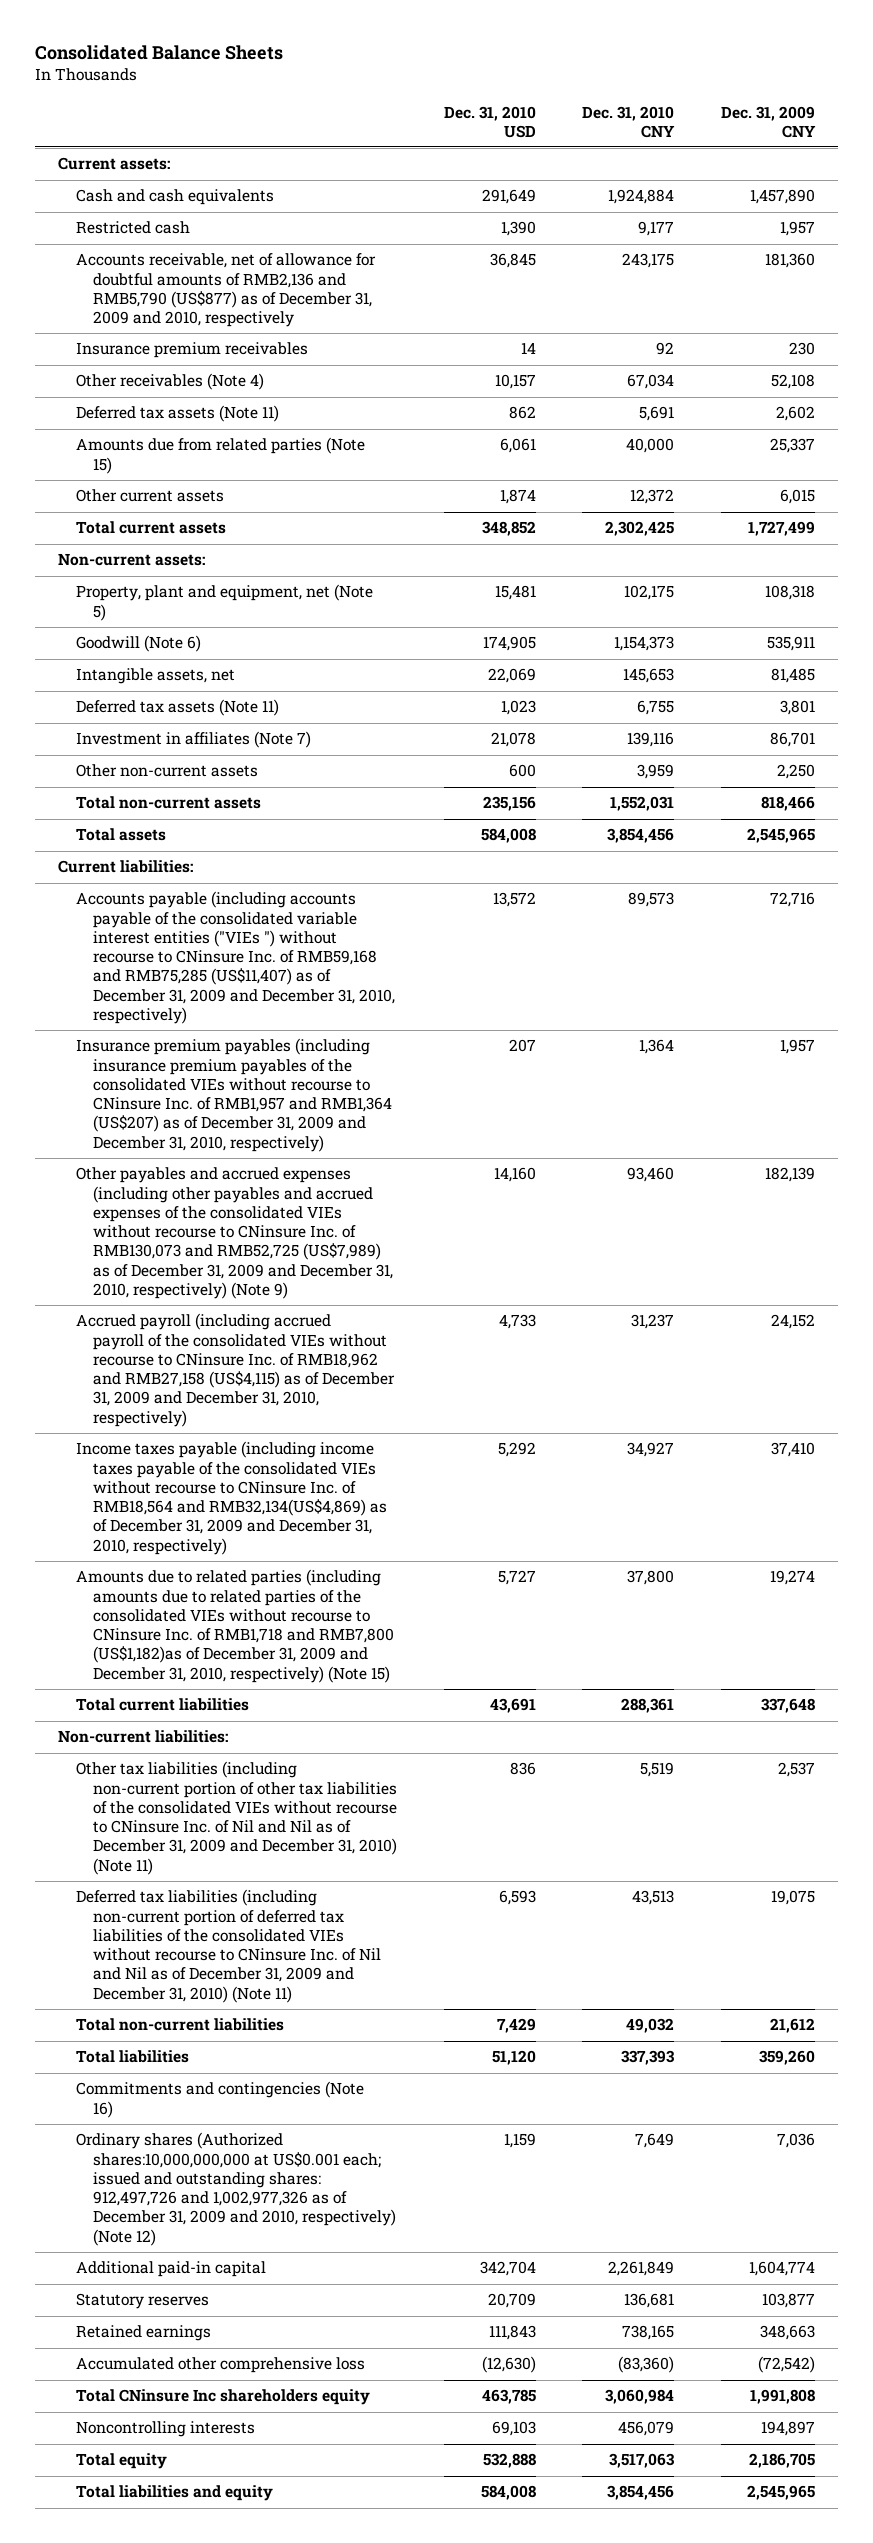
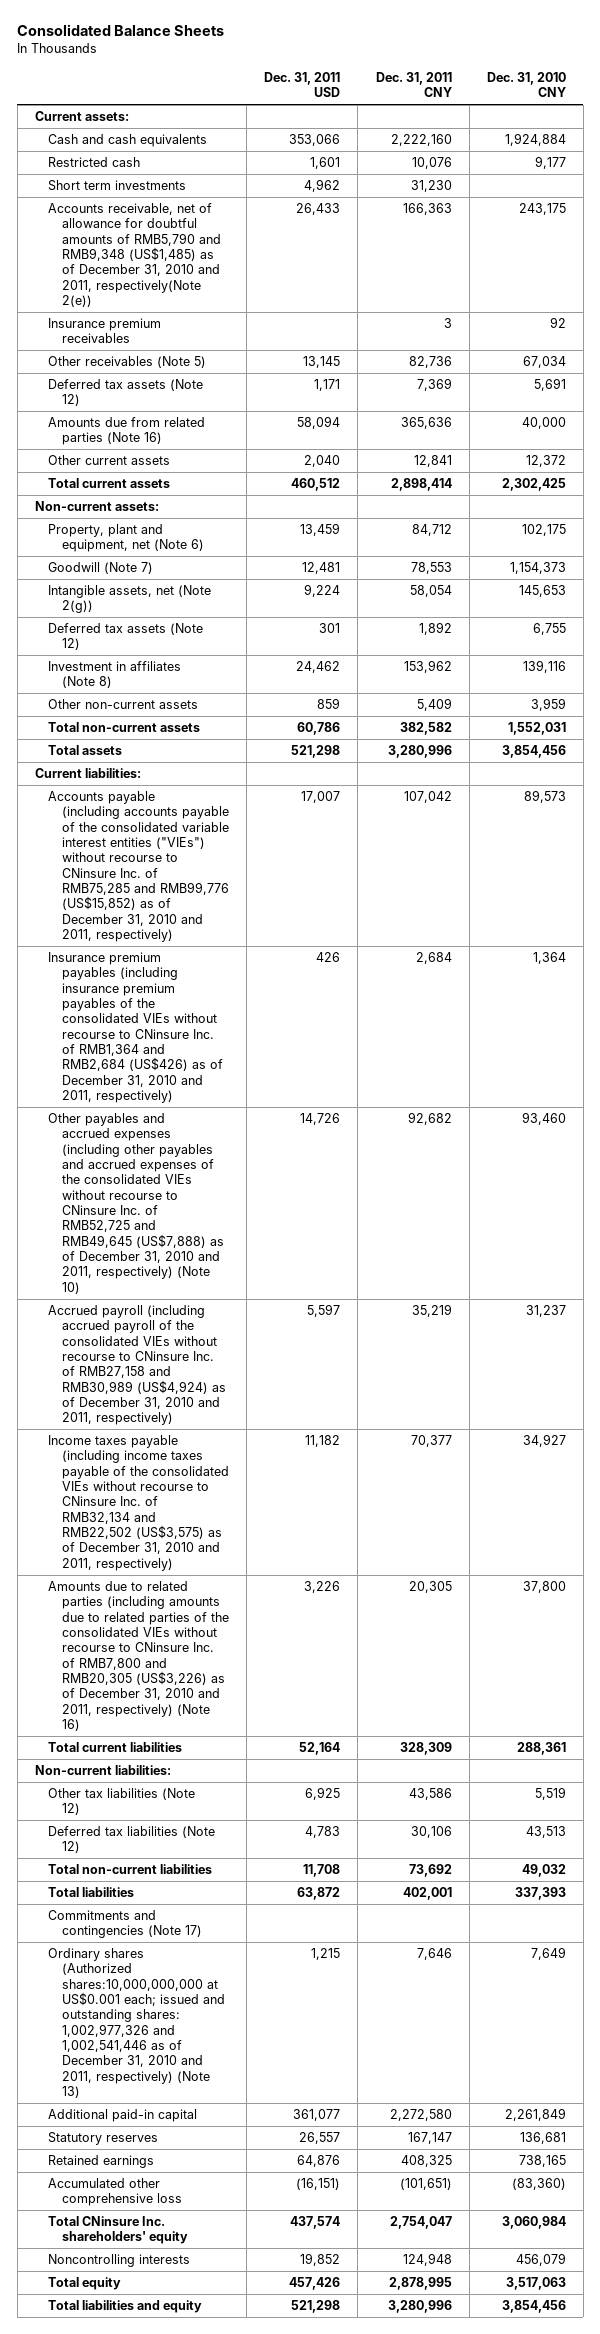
[443,105,536,138] Dec. 31, 2010 USD -> none
[720,105,816,138] Dec. 31, 2009 CNY -> none
none -> [264,72,341,98] Dec. 31, 2011 USD
none -> [375,72,452,98] Dec. 31, 2011 CNY
none -> [48,180,187,192] Short term investments
[75,253,376,328] Accounts receivable, net of allowance for doubtful amounts of RMB2,136 and RMB5,790 (US$877) as of December 31, 2009 and 2010, respectively -> [48,203,221,308] Accounts receivable, net of allowance for doubtful amounts of RMB5,790 and RMB9,348 (US$1,485) as of December 31, 2010 and 2011, respectively(Note 2(e))
[75,373,264,391] Other receivables (Note 4) -> [48,356,207,369] Other receivables (Note 5)
[75,405,279,423] Deferred tax assets (Note 11) -> [48,379,204,407] Deferred tax assets (Note 12)
[75,437,365,474] Amounts due from related parties (Note 15) -> [48,417,206,446] Amounts due from related parties (Note 16)
[75,584,373,621] Property, plant and equipment, net (Note 5) -> [48,524,204,553] Property, plant and equipment, net (Note 6)
[75,635,201,653] Goodwill (Note 6) -> [48,562,154,575] Goodwill (Note 7)
[75,668,235,685] Intangible assets, net -> [48,585,212,614] Intangible assets, net (Note 2(g))
[75,699,279,717] Deferred tax assets (Note 11) -> [48,623,204,651] Deferred tax assets (Note 12)
[75,731,311,749] Investment in affiliates (Note 7) -> [48,661,182,689] Investment in affiliates (Note 8)
[75,891,396,1024] Accounts payable (including accounts payable of the consolidated variable interest entities ("VIEs ") without recourse to CNinsure Inc. of RMB59,168 and RMB75,285 (US$11,407) as of December 31, 2009 and December 31, 2010, respectively) -> [48,791,229,943] Accounts payable (including accounts payable of the consolidated variable interest entities ("VIEs") without recourse to CNinsure Inc. of RMB75,285 and RMB99,776 (US$15,852) as of December 31, 2010 and 2011, respectively)
[75,1038,393,1152] Insurance premium payables (including insurance premium payables of the consolidated VIEs without recourse to CNinsure Inc. of RMB1,957 and RMB1,364 (US$207) as of December 31, 2009 and December 31, 2010, respectively) -> [48,952,223,1104] Insurance premium payables (including insurance premium payables of the consolidated VIEs without recourse to CNinsure Inc. of RMB1,364 and RMB2,684 (US$426) as of December 31, 2010 and 2011, respectively)
[75,1167,394,1299] Other payables and accrued expenses (including other payables and accrued expenses of the consolidated VIEs without recourse to CNinsure Inc. of RMB130,073 and RMB52,725 (US$7,989) as of December 31, 2009 and December 31, 2010, respectively) (Note 9) -> [48,1113,224,1294] Other payables and accrued expenses (including other payables and accrued expenses of the consolidated VIEs without recourse to CNinsure Inc. of RMB52,725 and RMB49,645 (US$7,888) as of December 31, 2010 and 2011, respectively) (Note 10)
[75,1313,396,1427] Accrued payroll (including accrued payroll of the consolidated VIEs without recourse to CNinsure Inc. of RMB18,962 and RMB27,158 (US$4,115) as of December 31, 2009 and December 31, 2010, respectively) -> [48,1305,226,1426] Accrued payroll (including accrued payroll of the consolidated VIEs without recourse to CNinsure Inc. of RMB27,158 and RMB30,989 (US$4,924) as of December 31, 2010 and 2011, respectively)
[75,1441,388,1555] Income taxes payable (including income taxes payable of the consolidated VIEs without recourse to CNinsure Inc. of RMB18,564 and RMB32,134(US$4,869) as of December 31, 2009 and December 31, 2010, respectively) -> [48,1435,229,1571] Income taxes payable (including income taxes payable of the consolidated VIEs without recourse to CNinsure Inc. of RMB32,134 and RMB22,502 (US$3,575) as of December 31, 2010 and 2011, respectively)
[75,1569,395,1683] Amounts due to related parties (including amounts due to related parties of the consolidated VIEs without recourse to CNinsure Inc. of RMB1,718 and RMB7,800 (US$1,182)as of December 31, 2009 and December 31, 2010, respectively) (Note 15) -> [48,1581,229,1732] Amounts due to related parties (including amounts due to related parties of the consolidated VIEs without recourse to CNinsure Inc. of RMB7,800 and RMB20,305 (US$3,226) as of December 31, 2010 and 2011, respectively) (Note 16)
[75,1761,398,1875] Other tax liabilities (including non-current portion of other tax liabilities of the consolidated VIEs without recourse to CNinsure Inc. of Nil and Nil as of December 31, 2009 and December 31, 2010) (Note 11) -> [48,1788,196,1816] Other tax liabilities (Note 12)
[75,1889,382,2003] Deferred tax liabilities (including non-current portion of deferred tax liabilities of the consolidated VIEs without recourse to CNinsure Inc. of Nil and Nil as of December 31, 2009 and December 31, 2010) (Note 11) -> [48,1826,216,1854] Deferred tax liabilities (Note 12)
[75,2081,364,2118] Commitments and contingencies (Note 16) -> [48,1910,202,1939] Commitments and contingencies (Note 17)
[75,2132,397,2246] Ordinary shares (Authorized shares:10,000,000,000 at US$0.001 each; issued and outstanding shares: 912,497,726 and 1,002,977,326 as of December 31, 2009 and 2010, respectively) (Note 12) -> [48,1948,225,2099] Ordinary shares (Authorized shares:10,000,000,000 at US$0.001 each; issued and outstanding shares: 1,002,977,326 and 1,002,541,446 as of December 31, 2010 and 2011, respectively) (Note 13)
[75,2389,370,2406] Total CNinsure Inc shareholders equity -> [48,2216,188,2245] Total CNinsure Inc. shareholders' equity

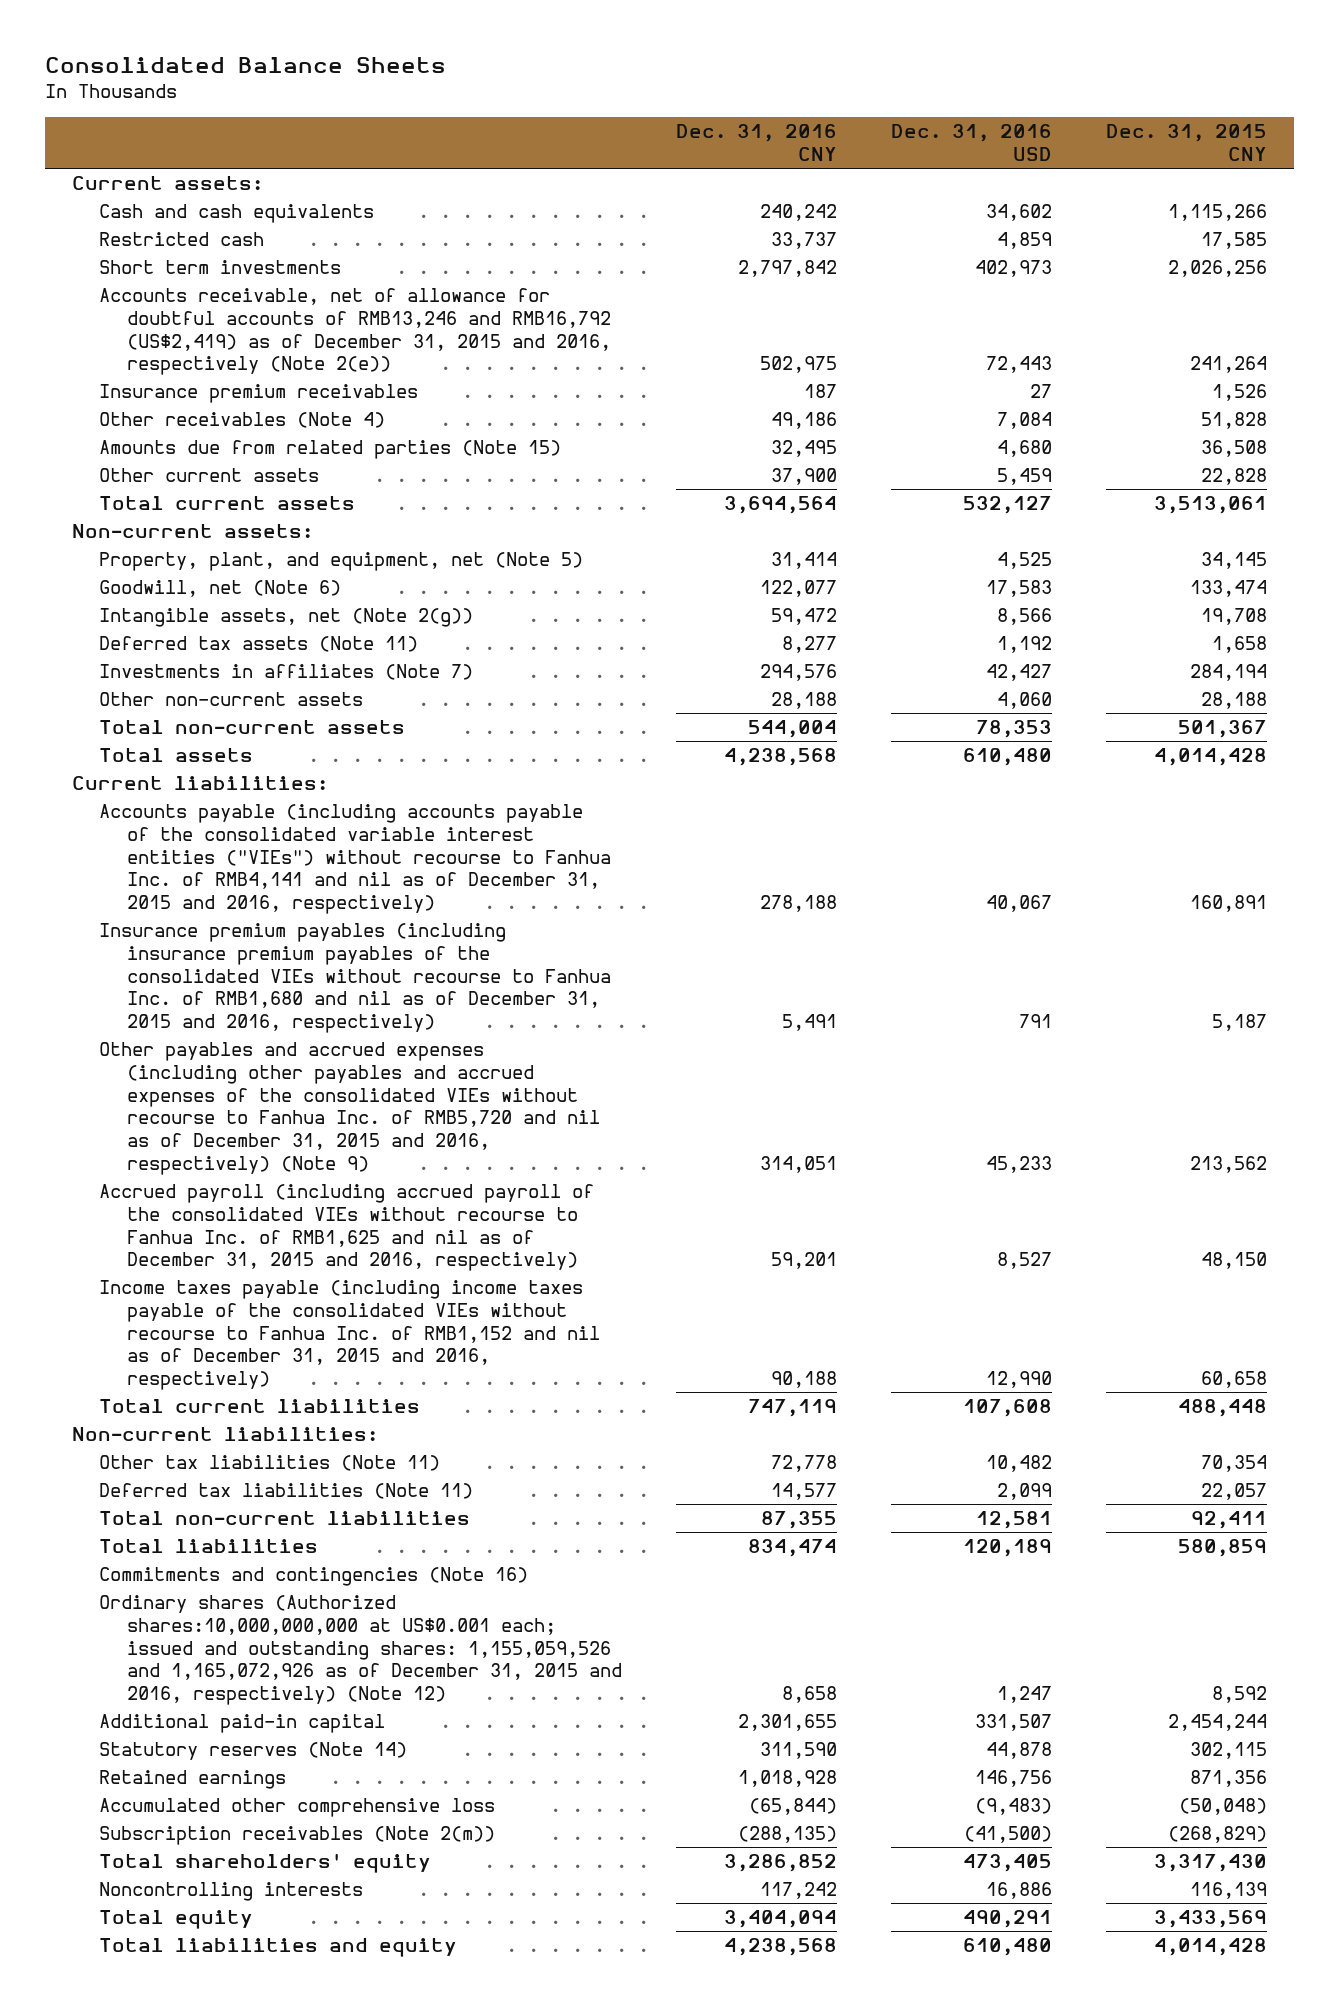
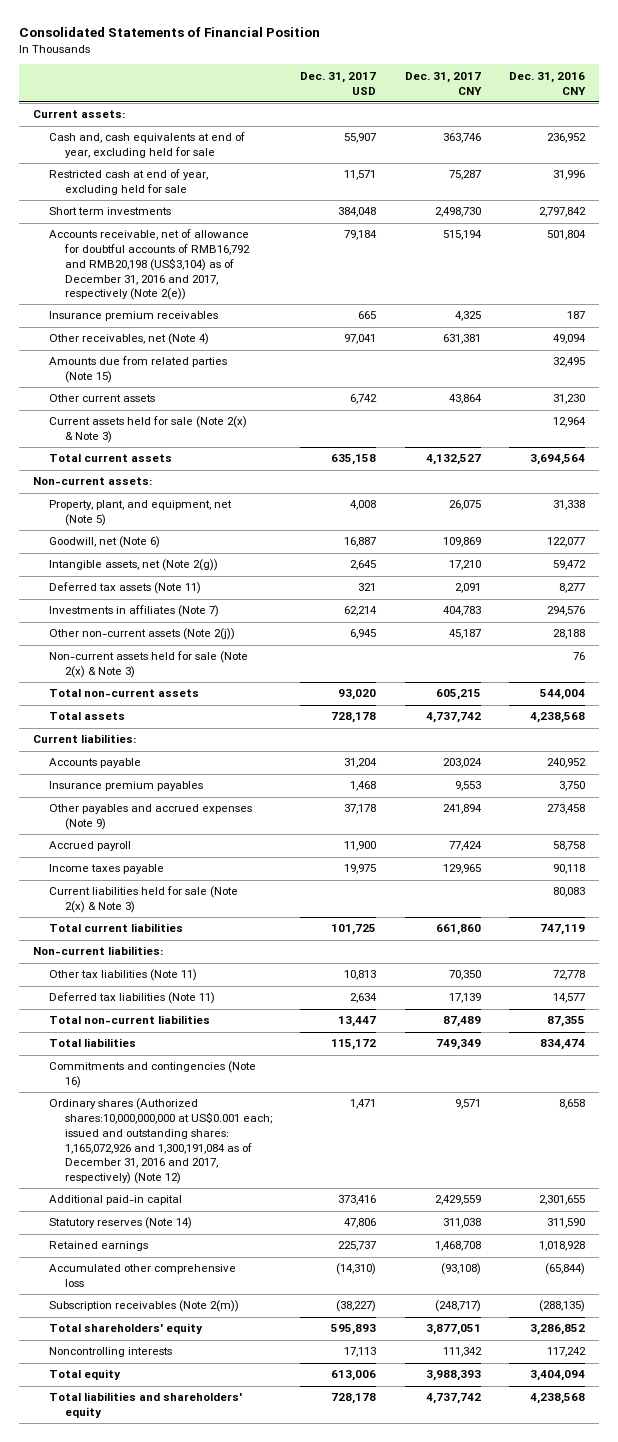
[44,57,446,74] Consolidated Balance Sheets -> [19,27,321,38] Consolidated Statements of Financial Position
[891,124,1053,161] Dec. 31, 2016 USD -> none
[1106,124,1268,161] Dec. 31, 2015 CNY -> none
none -> [300,71,377,95] Dec. 31, 2017 USD
none -> [404,71,482,95] Dec. 31, 2017 CNY
[99,204,375,224] Cash and cash equivalents -> [49,132,246,159] Cash and, cash equivalents at end of year, excluding held for sale
[759,204,837,222] 240,242 -> [547,133,587,144] 236,952
[99,232,265,247] Restricted cash -> [49,169,209,196] Restricted cash at end of year, excluding held for sale
[770,232,837,250] 33,737 -> [553,170,586,181] 31,996
[99,288,611,376] Accounts receivable, net of allowance for doubtful accounts of RMB13,246 and RMB16,792 (US$2,419) as of December 31, 2015 and 2016, respectively (Note 2(e)) -> [49,229,251,301] Accounts receivable, net of allowance for doubtful accounts of RMB16,792 and RMB20,198 (US$3,104) as of December 31, 2016 and 2017, respectively (Note 2(e))
[759,356,837,374] 502,975 -> [547,230,587,241] 501,804
[99,412,386,429] Other receivables (Note 4) -> [49,333,210,346] Other receivables, net (Note 4)
[770,412,837,430] 49,186 -> [553,334,587,345] 49,094
[770,468,837,486] 37,900 -> [553,394,586,405] 31,230
none -> [49,416,248,444] Current assets held for sale (Note 2(x) & Note 3)
[770,552,837,570] 31,414 -> [553,500,586,511] 31,338
[99,692,364,707] Other non-current assets -> [49,628,236,641] Other non-current assets (Note 2(j))
none -> [49,651,249,679] Non-current assets held for sale (Note 2(x) & Note 3)
[99,804,611,914] Accounts payable (including accounts payable of the consolidated variable interest entities ("VIEs") without recourse to Fanhua Inc. of RMB4,141 and nil as of December 31, 2015 and 2016, respectively) -> none
[99,923,611,1033] Insurance premium payables (including insurance premium payables of the consolidated VIEs without recourse to Fanhua Inc. of RMB1,680 and nil as of December 31, 2015 and 2016, respectively) -> none
[99,1184,595,1272] Accrued payroll (including accrued payroll of the consolidated VIEs without recourse to Fanhua Inc. of RMB1,625 and nil as of December 31, 2015 and 2016, respectively) -> none
[99,1280,600,1390] Income taxes payable (including income taxes payable of the consolidated VIEs without recourse to Fanhua Inc. of RMB1,152 and nil as of December 31, 2015 and 2016, respectively) -> none
none -> [49,758,142,769] Accounts payable
none -> [49,781,204,792] Insurance premium payables
[99,1042,600,1175] Other payables and accrued expenses (including other payables and accrued expenses of the consolidated VIEs without recourse to Fanhua Inc. of RMB5,720 and nil as of December 31, 2015 and 2016, respectively) (Note 9) -> [49,804,253,831] Other payables and accrued expenses (Note 9)
[759,1155,837,1173] 314,051 -> [547,804,586,815] 273,458
none -> [49,841,132,852] Accrued payroll
none -> [49,864,165,875] Income taxes payable
none -> [49,886,239,914] Current liabilities held for sale (Note 2(x) & Note 3)
[99,1595,622,1705] Ordinary shares (Authorized shares:10,000,000,000 at US$0.001 each; issued and outstanding shares: 1,155,059,526 and 1,165,072,926 as of December 31, 2015 and 2016, respectively) (Note 12) -> [49,1098,273,1184] Ordinary shares (Authorized shares:10,000,000,000 at US$0.001 each; issued and outstanding shares: 1,165,072,926 and 1,300,191,084 as of December 31, 2016 and 2017, respectively) (Note 12)
[99,1938,458,1958] Total liabilities and equity -> [49,1392,243,1419] Total liabilities and shareholders' equity

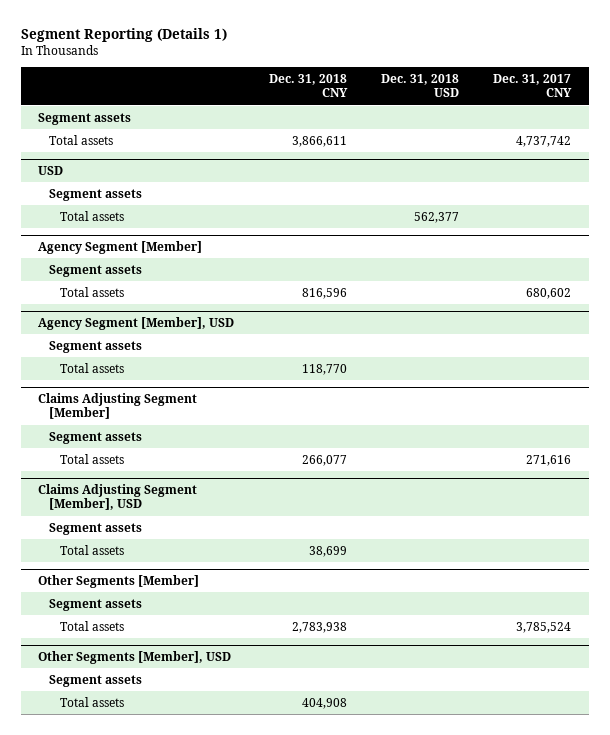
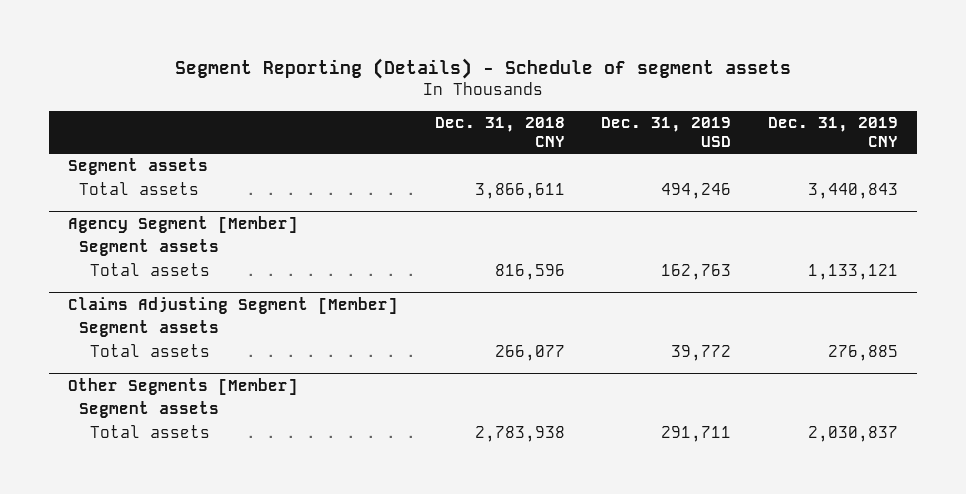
[21,28,228,43] Segment Reporting (Details 1) -> [174,57,791,79] Segment Reporting (Details) - Schedule of segment assets
[381,74,460,98] Dec. 31, 2018 USD -> none
[493,74,573,98] Dec. 31, 2017 CNY -> none
none -> [601,117,732,147] Dec. 31, 2019 USD
none -> [768,117,899,147] Dec. 31, 2019 CNY
[38,165,64,175] USD -> none
[49,188,143,201] Segment assets -> none
[60,210,125,221] Total assets -> none
[38,316,235,330] Agency Segment [Member], USD -> none
[49,340,143,353] Segment assets -> none
[60,362,125,373] Total assets -> none
[38,483,198,511] Claims Adjusting Segment [Member], USD -> none
[49,522,143,535] Segment assets -> none
[60,544,125,555] Total assets -> none
[38,650,232,664] Other Segments [Member], USD -> none
[49,674,143,687] Segment assets -> none
[60,696,125,707] Total assets -> none

